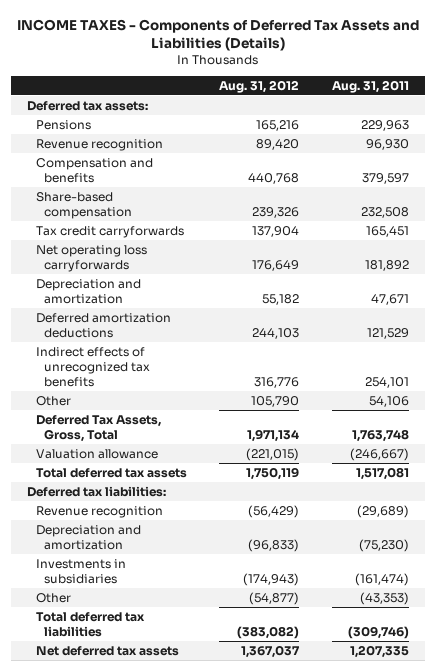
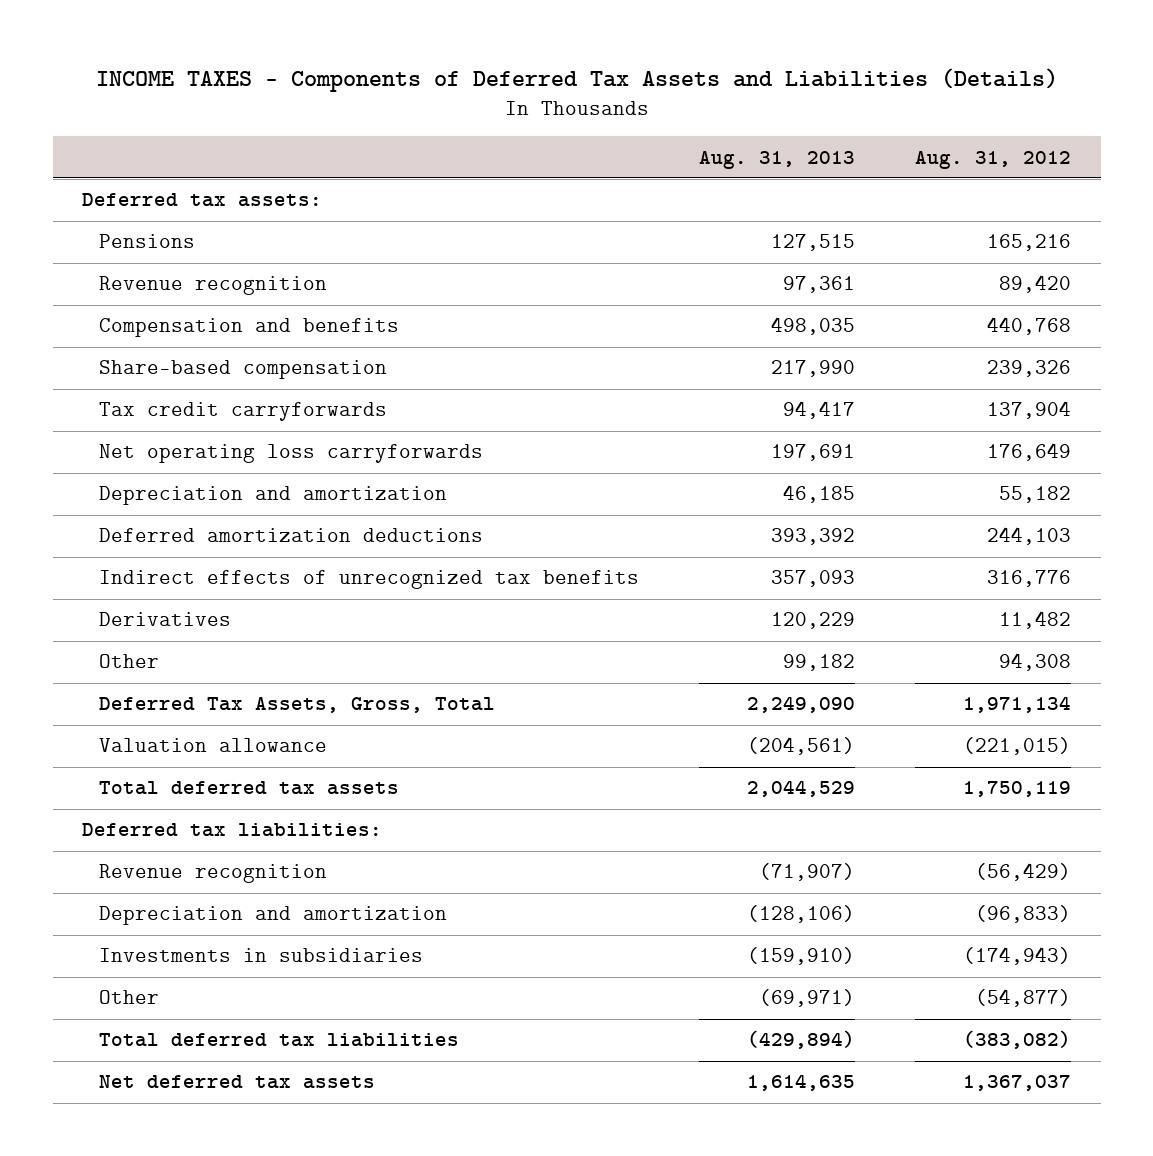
[331,79,409,93] Aug. 31, 2011 -> none
none -> [698,150,855,169] Aug. 31, 2013
none -> [99,612,232,627] Derivatives
[251,395,300,407] 105,790 -> [998,653,1071,672] 94,308

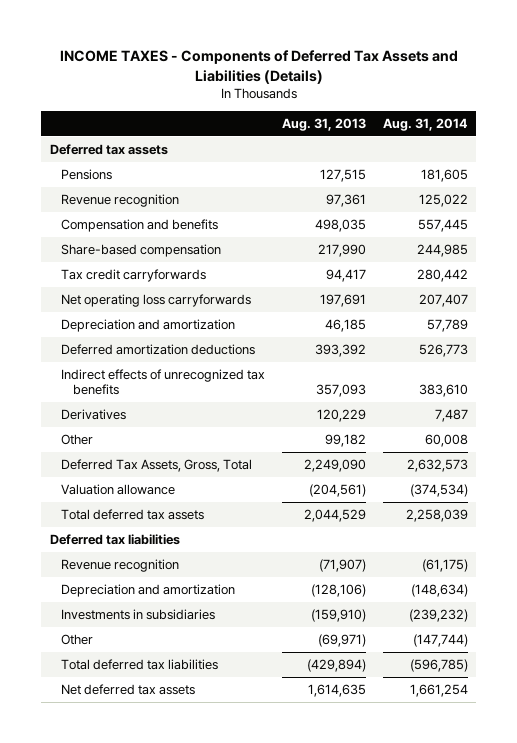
[914,150,1071,169] Aug. 31, 2012 -> none
none -> [382,118,468,132] Aug. 31, 2014
[82,193,323,208] Deferred tax assets: -> [49,143,168,155] Deferred tax assets
[82,823,383,838] Deferred tax liabilities: -> [49,533,180,545] Deferred tax liabilities

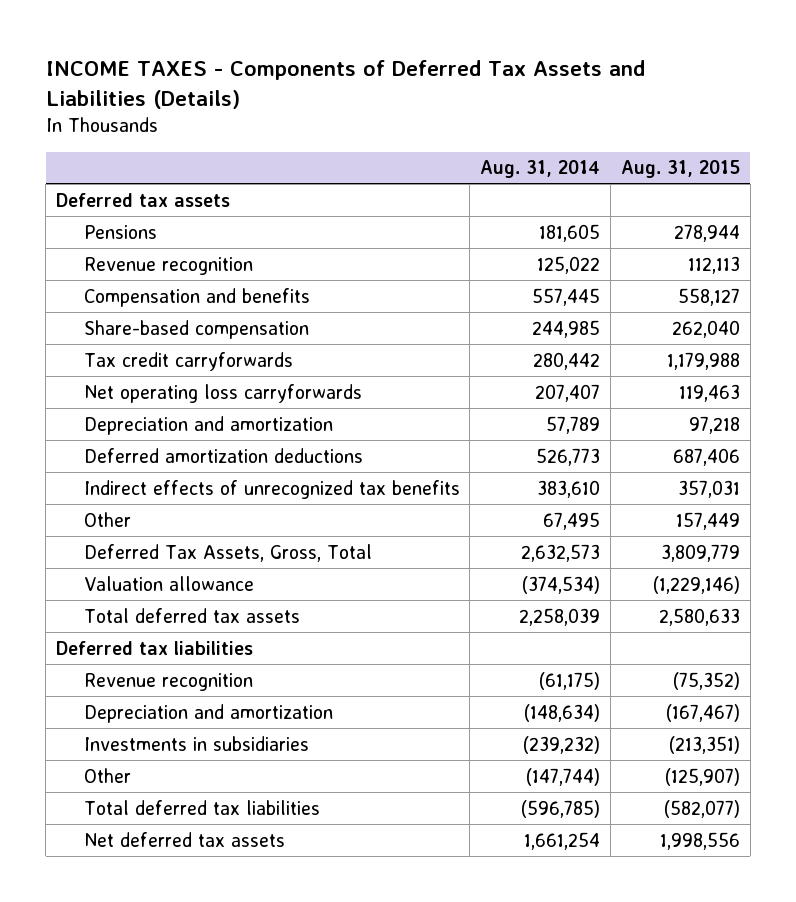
[281,118,366,132] Aug. 31, 2013 -> none
none -> [620,160,740,179] Aug. 31, 2015
[61,408,127,420] Derivatives -> none
[424,433,468,447] 60,008 -> [543,511,601,530] 67,495

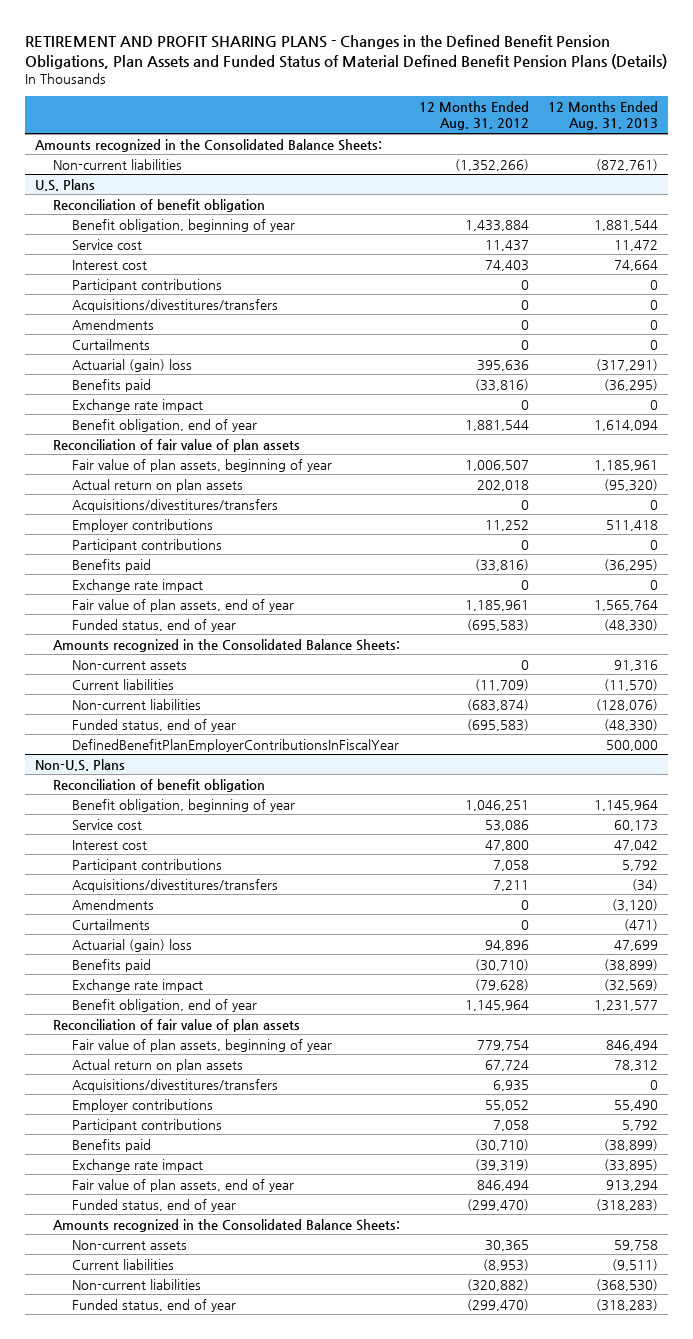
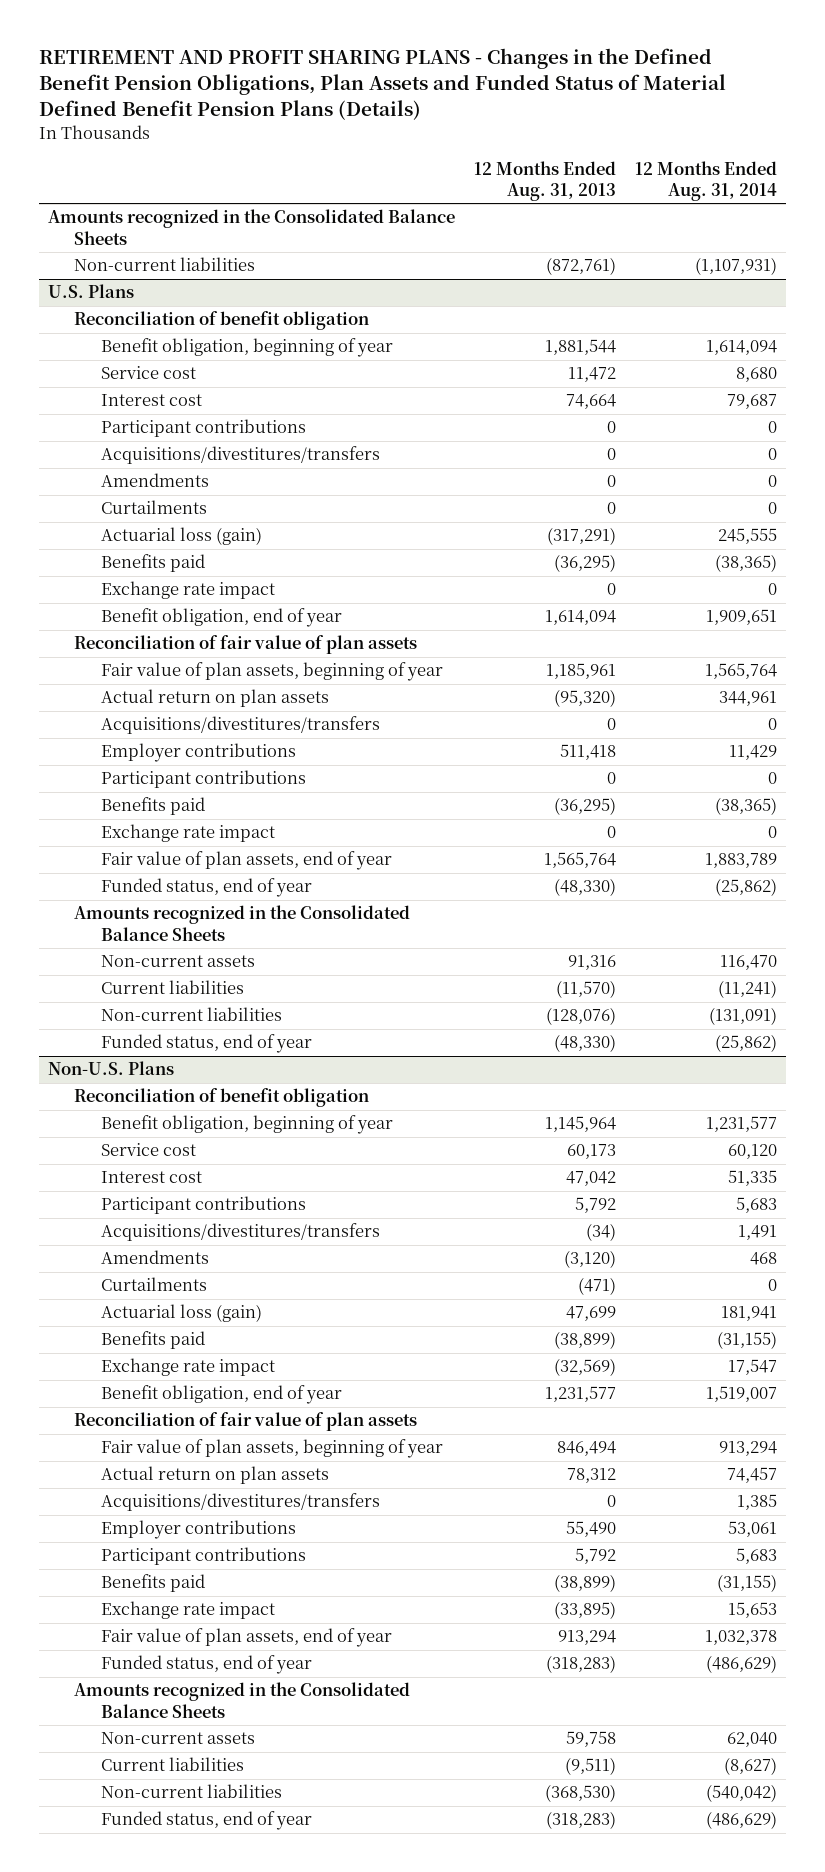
[419,100,530,131] 12 Months Ended Aug. 31, 2012 -> none
none -> [634,160,777,201] 12 Months Ended Aug. 31, 2014
[34,138,382,152] Amounts recognized in the Consolidated Balance Sheets: -> [48,209,456,245] Amounts recognized in the Consolidated Balance Sheets
[71,358,192,372] Actuarial (gain) loss -> [100,527,262,546] Actuarial loss (gain)
[53,638,401,652] Amounts recognized in the Consolidated Balance Sheets: -> [74,905,411,941] Amounts recognized in the Consolidated Balance Sheets
[71,738,399,752] DefinedBenefitPlanEmployerContributionsInFiscalYear -> none
[71,938,192,952] Actuarial (gain) loss -> [100,1304,262,1323] Actuarial loss (gain)
[53,1218,401,1232] Amounts recognized in the Consolidated Balance Sheets: -> [74,1682,411,1718] Amounts recognized in the Consolidated Balance Sheets

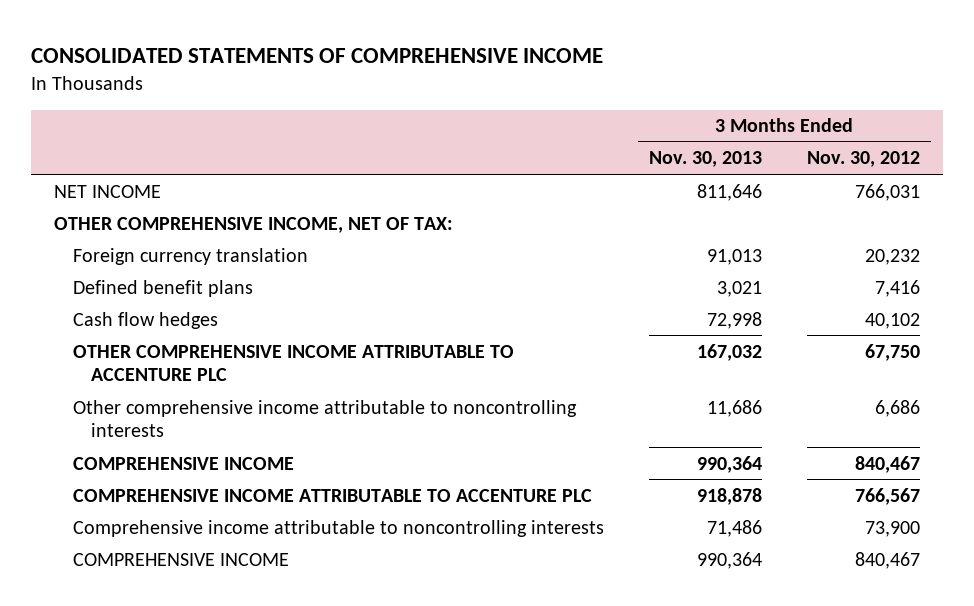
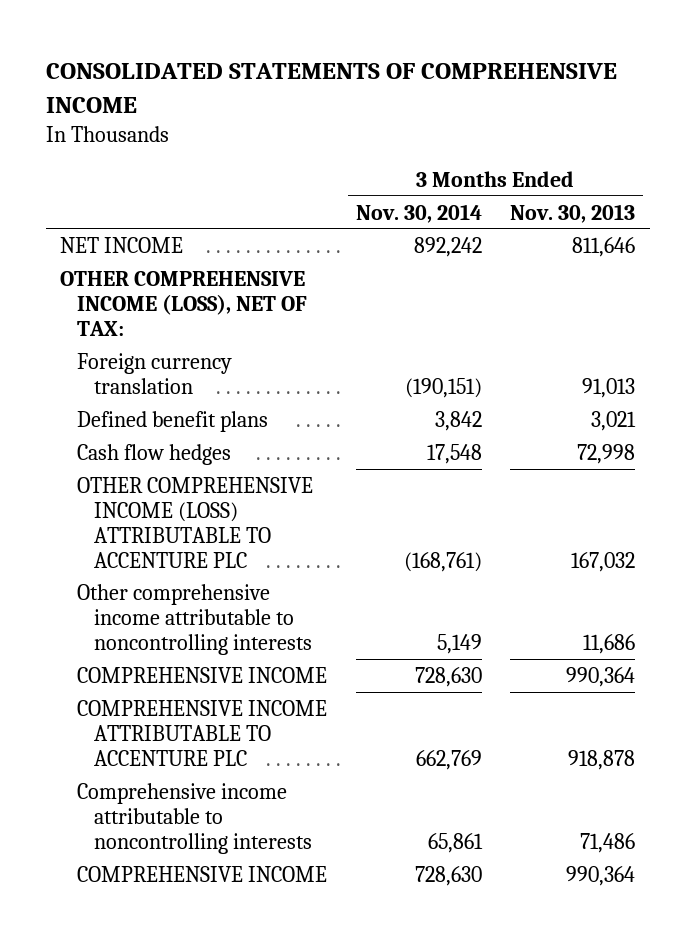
[806,151,920,168] Nov. 30, 2012 -> none
none -> [355,203,482,223] Nov. 30, 2014
[53,216,453,233] OTHER COMPREHENSIVE INCOME, NET OF TAX: -> [60,270,307,336] OTHER COMPREHENSIVE INCOME (LOSS), NET OF TAX:
[72,344,514,382] OTHER COMPREHENSIVE INCOME ATTRIBUTABLE TO ACCENTURE PLC -> [76,476,313,568] OTHER COMPREHENSIVE INCOME (LOSS) ATTRIBUTABLE TO ACCENTURE PLC

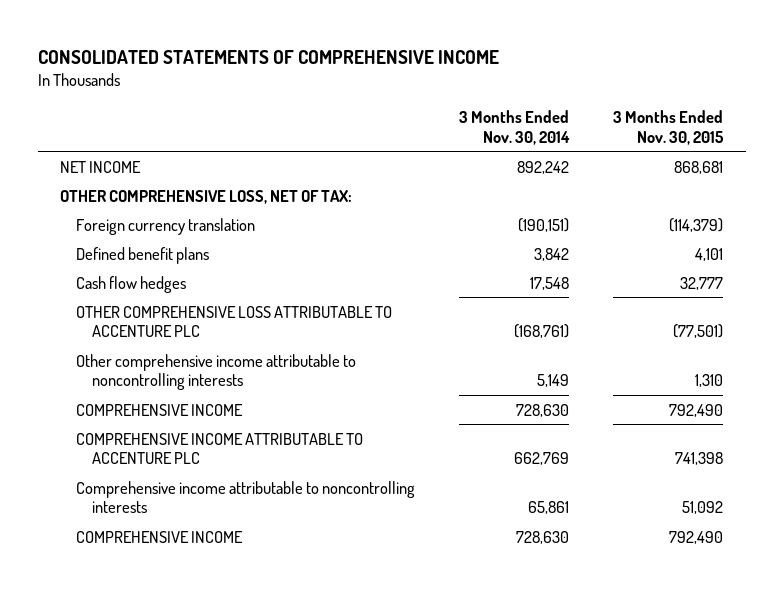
[510,203,636,223] Nov. 30, 2013 -> none
none -> [613,110,725,145] 3 Months Ended Nov. 30, 2015
[60,270,307,336] OTHER COMPREHENSIVE INCOME (LOSS), NET OF TAX: -> [60,189,353,204] OTHER COMPREHENSIVE LOSS, NET OF TAX:
[76,476,313,568] OTHER COMPREHENSIVE INCOME (LOSS) ATTRIBUTABLE TO ACCENTURE PLC -> [75,305,392,337] OTHER COMPREHENSIVE LOSS ATTRIBUTABLE TO ACCENTURE PLC

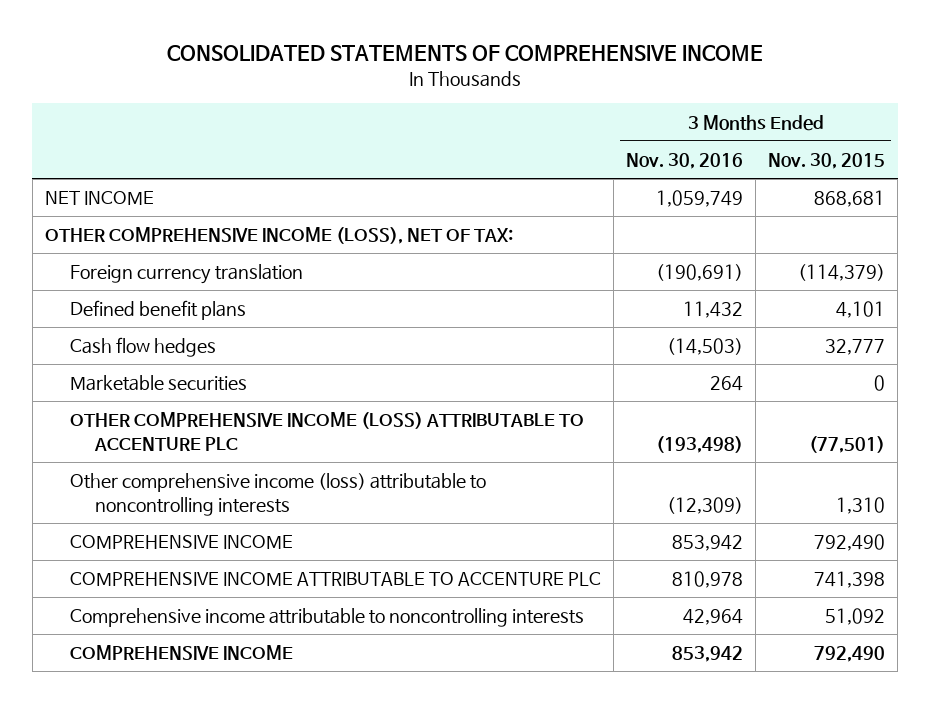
[459,110,571,145] 3 Months Ended Nov. 30, 2014 -> none
none -> [625,153,743,170] Nov. 30, 2016
[60,189,353,204] OTHER COMPREHENSIVE LOSS, NET OF TAX: -> [44,227,513,245] OTHER COMPREHENSIVE INCOME (LOSS), NET OF TAX:
none -> [69,375,247,392] Marketable securities
[75,305,392,337] OTHER COMPREHENSIVE LOSS ATTRIBUTABLE TO ACCENTURE PLC -> [69,412,584,451] OTHER COMPREHENSIVE INCOME (LOSS) ATTRIBUTABLE TO ACCENTURE PLC
[75,353,356,390] Other comprehensive income attributable to noncontrolling interests -> [69,473,486,516] Other comprehensive income (loss) attributable to noncontrolling interests

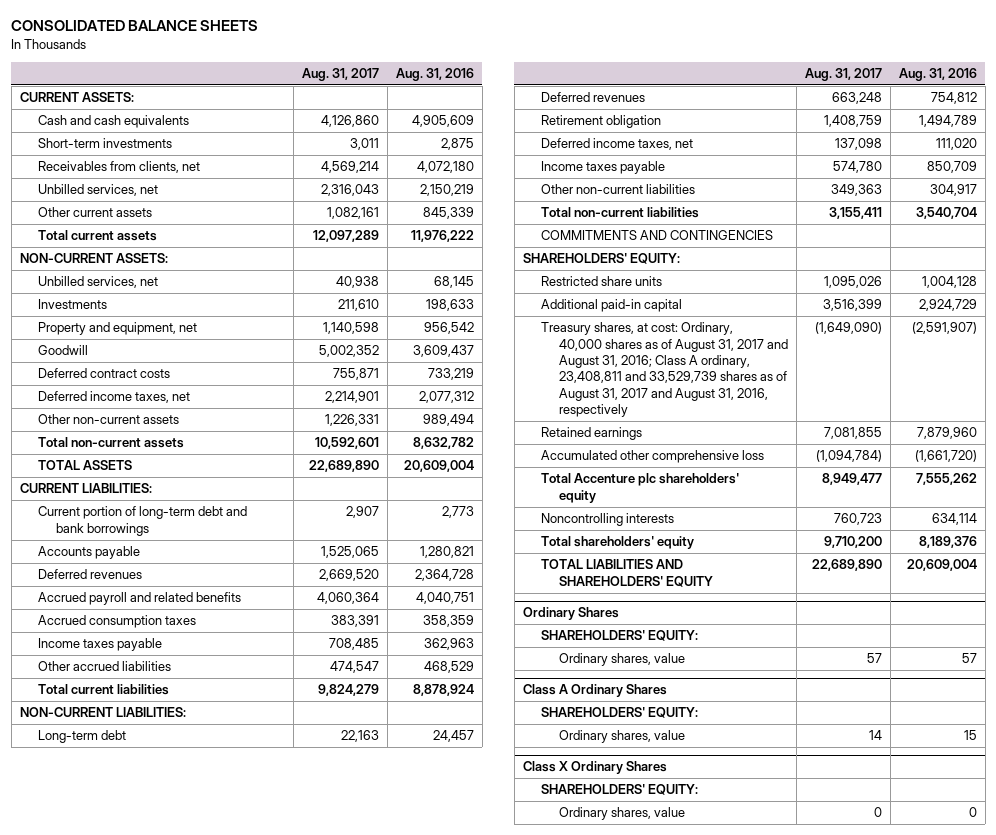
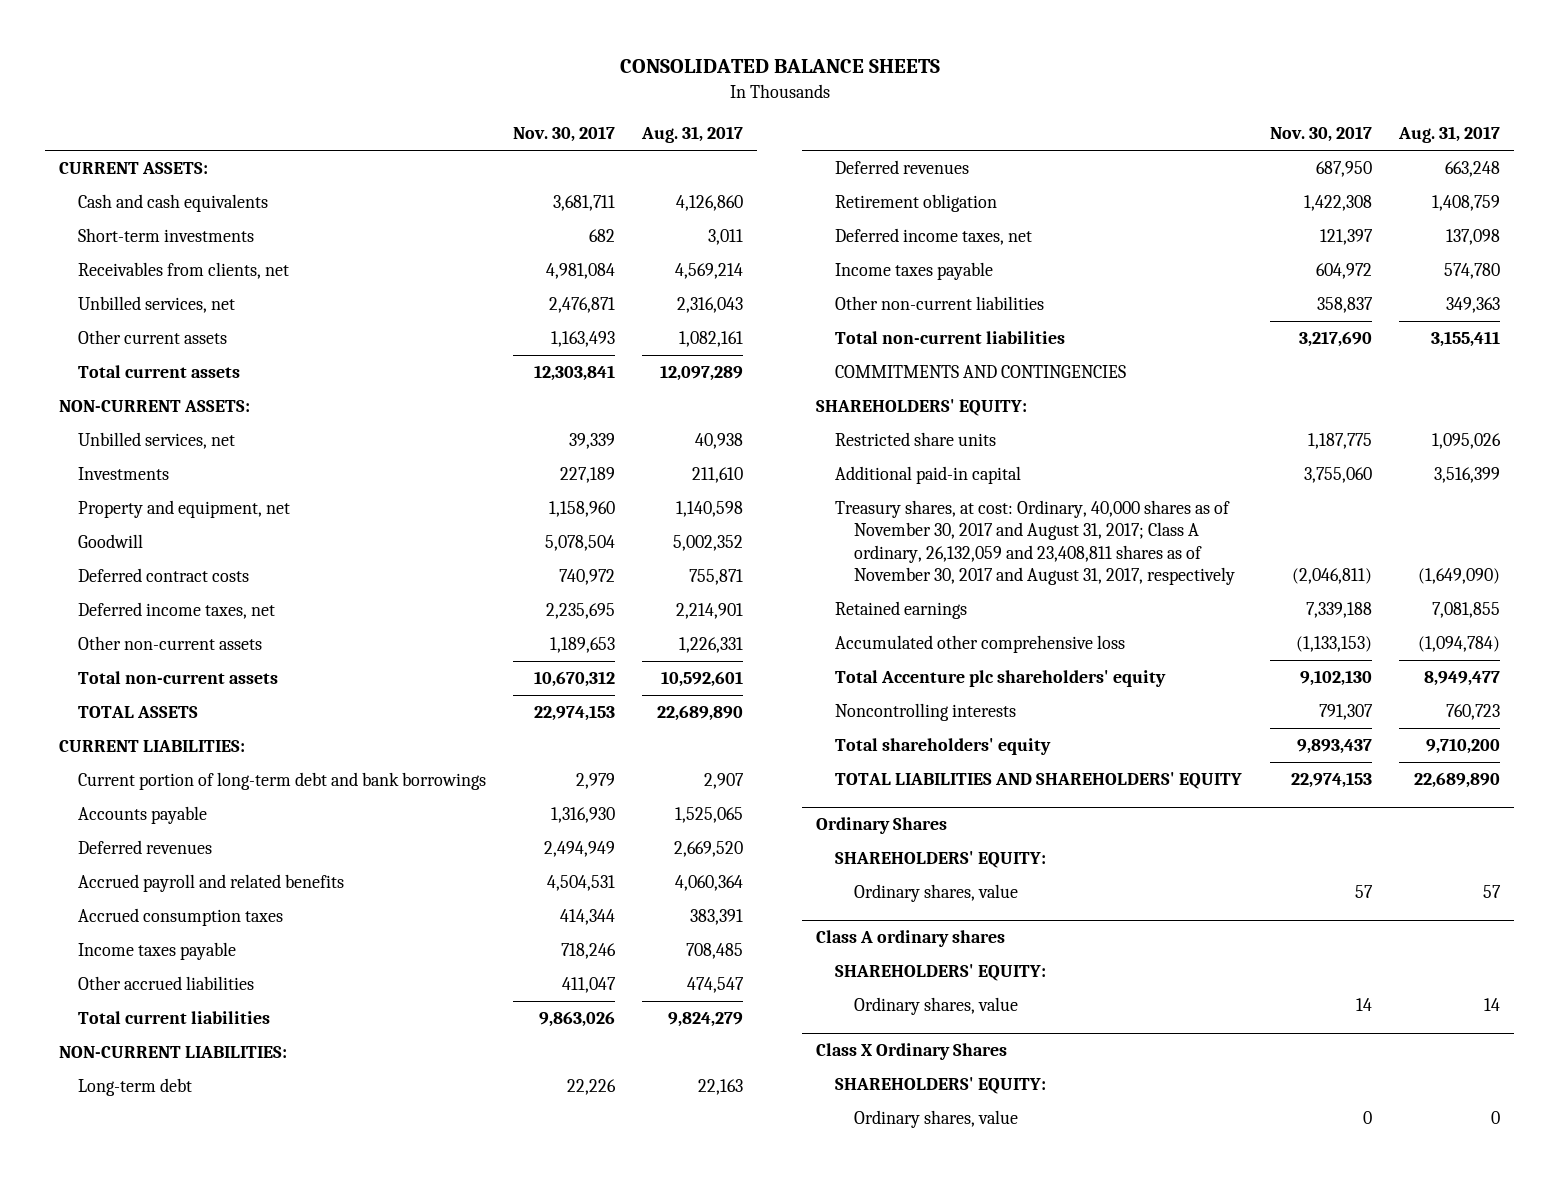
[395,67,474,81] Aug. 31, 2016 -> none
none -> [513,126,616,143] Nov. 30, 2017
[540,322,788,418] Treasury shares, at cost: Ordinary, 40,000 shares as of August 31, 2017 and August 31, 2016; Class A ordinary, 23,408,811 and 33,529,739 shares as of August 31, 2017 and August 31, 2016, respectively -> [834,500,1236,585] Treasury shares, at cost: Ordinary, 40,000 shares as of November 30, 2017 and August 31, 2017; Class A ordinary, 26,132,059 and 23,408,811 shares as of November 30, 2017 and August 31, 2017, respectively
[522,684,667,698] Class A Ordinary Shares -> [815,930,1005,948] Class A ordinary shares

